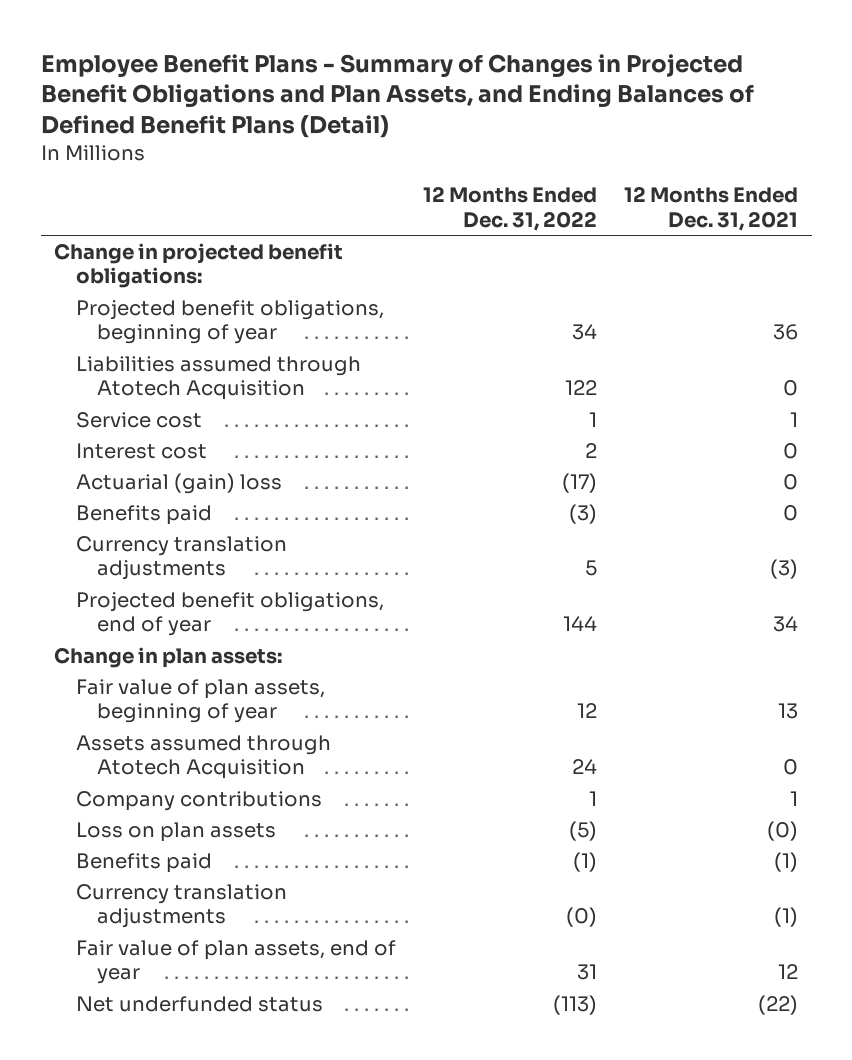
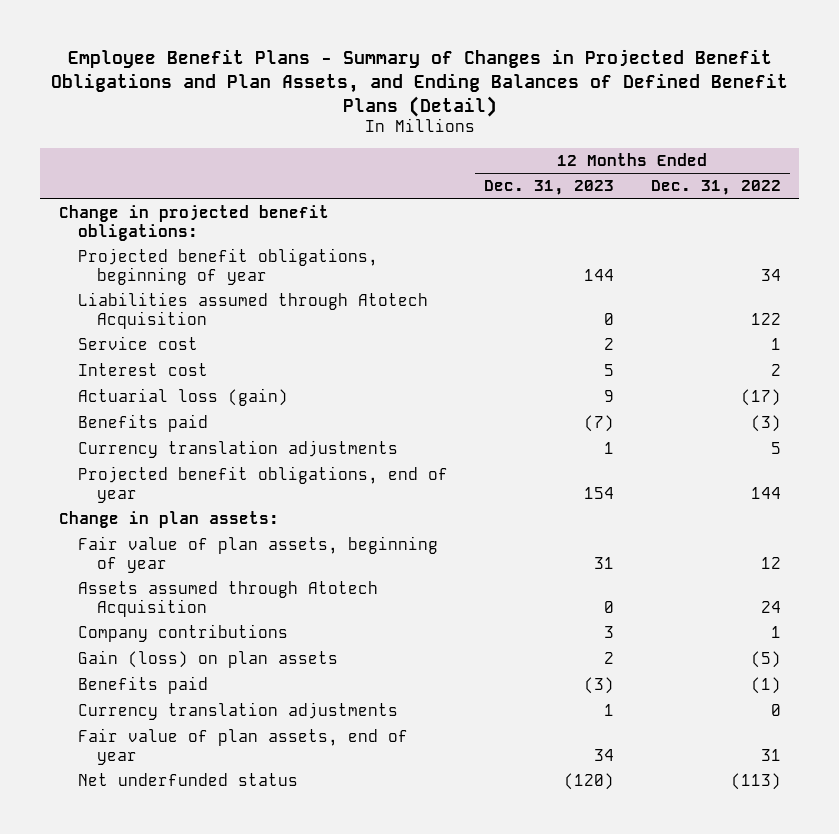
[624,186,799,232] 12 Months Ended Dec. 31, 2021 -> none
none -> [484,180,615,196] Dec. 31, 2023
[75,472,282,494] Actuarial (gain) loss -> [77,388,288,407] Actuarial loss (gain)
[75,821,276,842] Loss on plan assets -> [77,650,338,669] Gain (loss) on plan assets
[565,907,597,928] (0) -> [770,704,781,717] 0

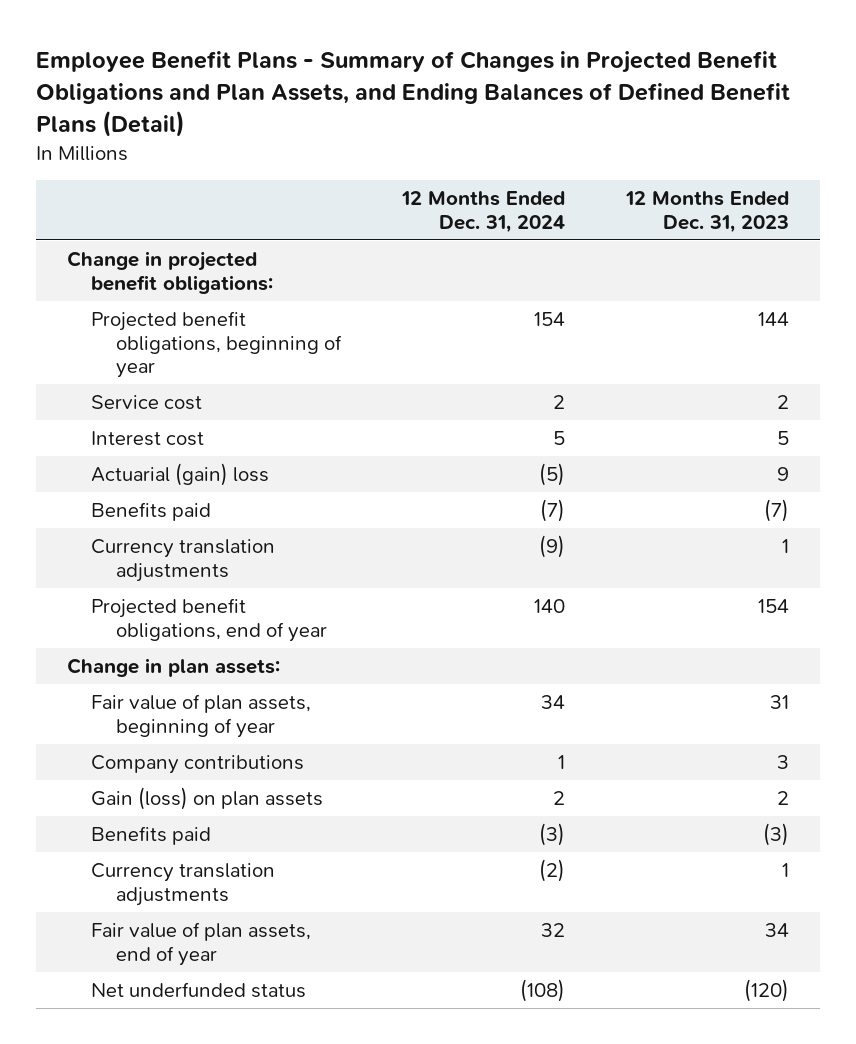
[650,180,781,196] Dec. 31, 2022 -> none
none -> [400,191,565,233] 12 Months Ended Dec. 31, 2024
[77,292,428,329] Liabilities assumed through Atotech Acquisition -> none
[77,388,288,407] Actuarial loss (gain) -> [91,462,270,486] Actuarial (gain) loss
[77,581,378,617] Assets assumed through Atotech Acquisition -> none

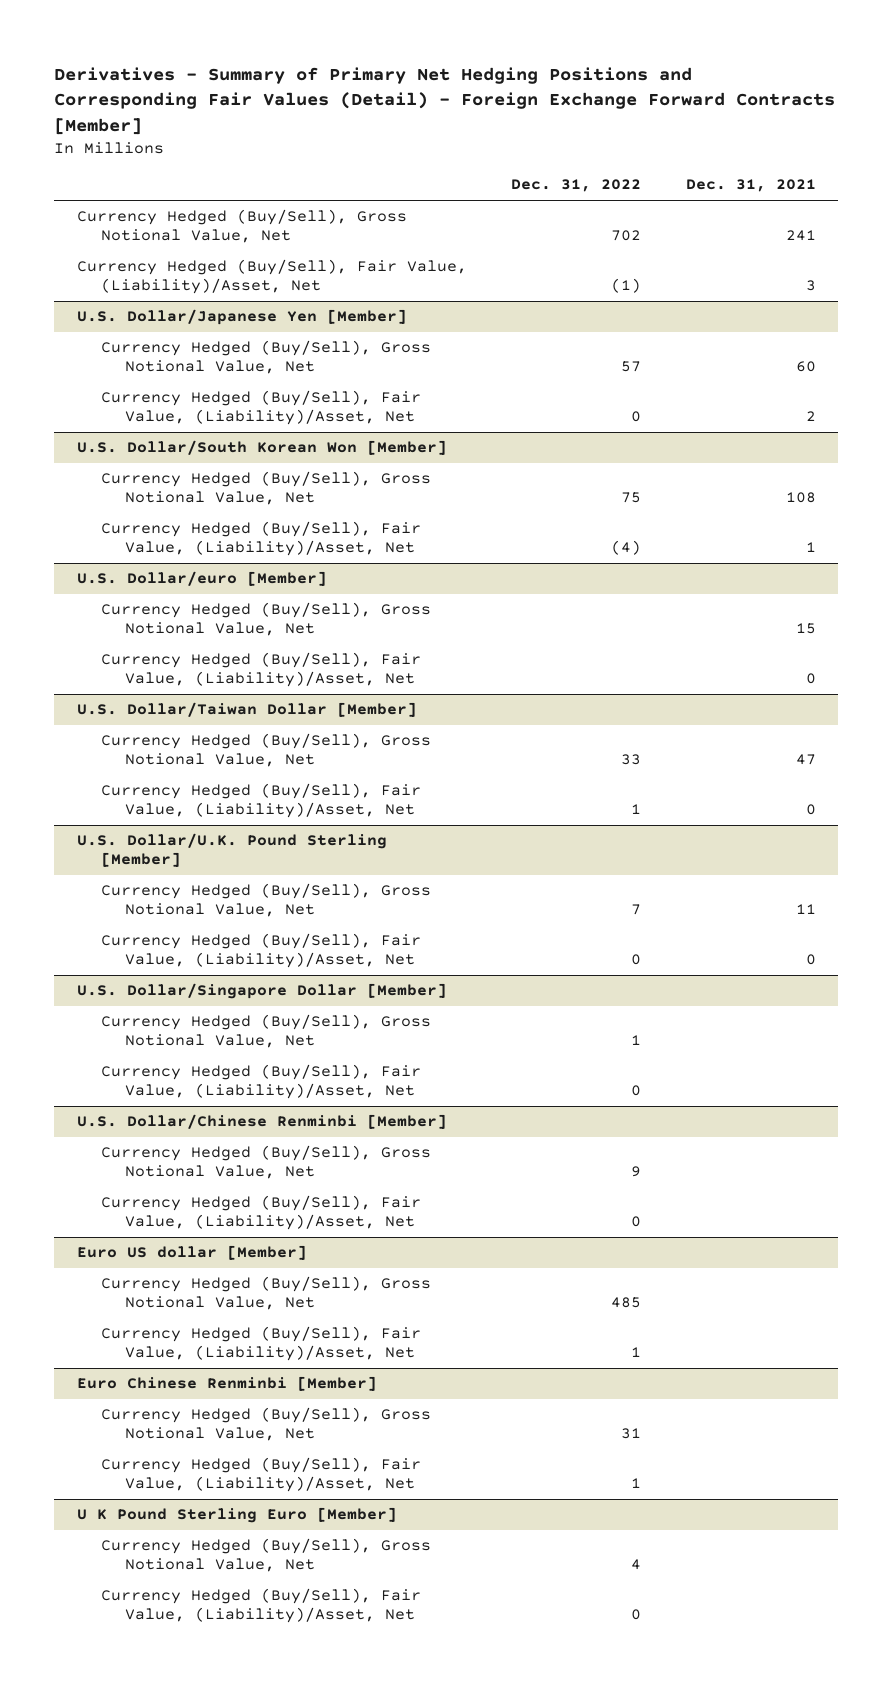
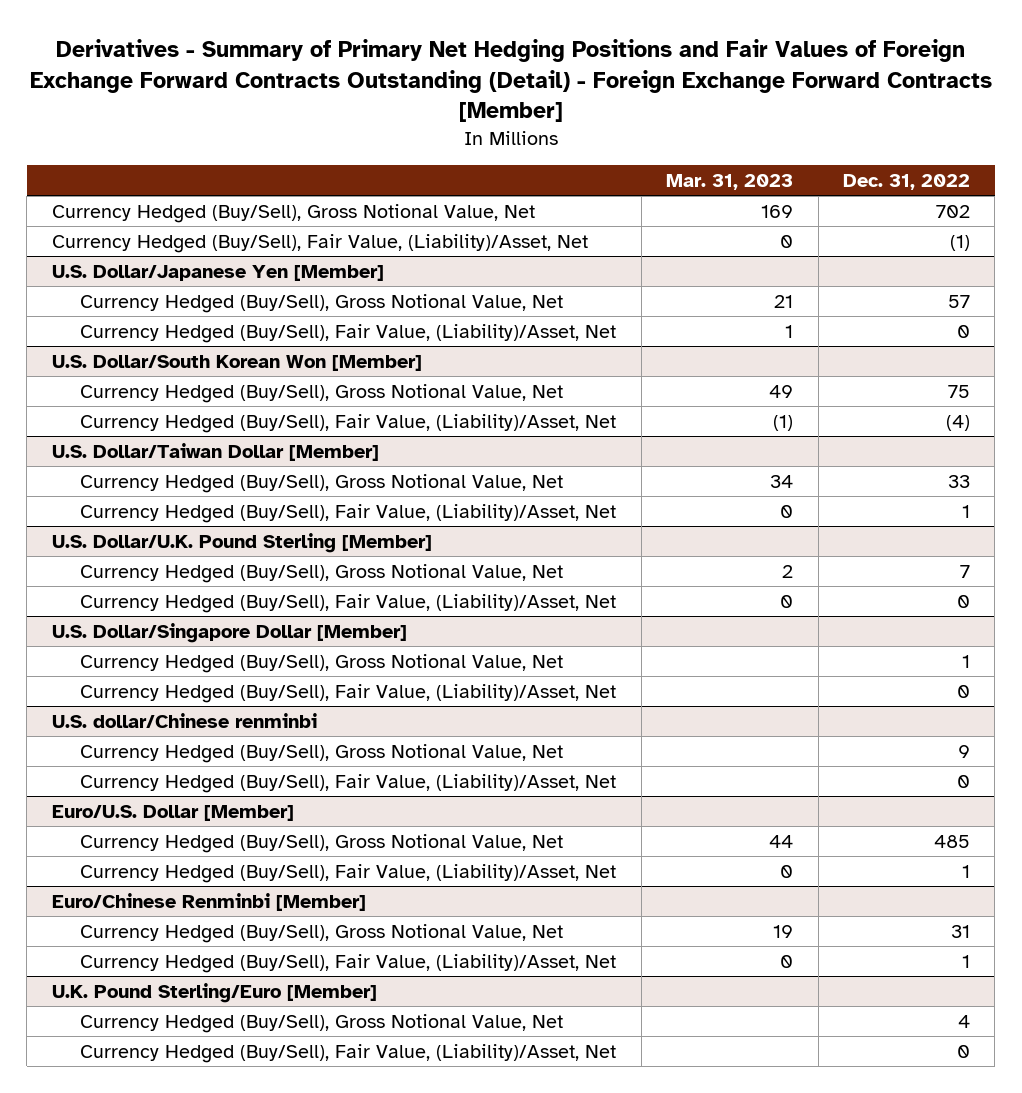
[54,66,836,135] Derivatives - Summary of Primary Net Hedging Positions and Corresponding Fair Values (Detail) - Foreign Exchange Forward Contracts [Member] -> [29,39,992,123] Derivatives - Summary of Primary Net Hedging Positions and Fair Values of Foreign Exchange Forward Contracts Outstanding (Detail) - Foreign Exchange Forward Contracts [Member]
[686,179,817,193] Dec. 31, 2021 -> none
none -> [666,173,794,190] Mar. 31, 2023
[76,571,327,587] U.S. Dollar/euro [Member] -> none
[100,602,431,637] Currency Hedged (Buy/Sell), Gross Notional Value, Net -> none
[100,652,421,688] Currency Hedged (Buy/Sell), Fair Value, (Liability)/Asset, Net -> none
[76,1114,447,1130] U.S. Dollar/Chinese Renminbi [Member] -> [51,712,317,728] U.S. dollar/Chinese renminbi
[76,1245,307,1261] Euro US dollar [Member] -> [51,804,294,821] Euro/U.S. Dollar [Member]
[76,1376,377,1392] Euro Chinese Renminbi [Member] -> [51,892,366,911] Euro/Chinese Renminbi [Member]
[76,1507,397,1524] U K Pound Sterling Euro [Member] -> [51,982,377,1003] U.K. Pound Sterling/Euro [Member]

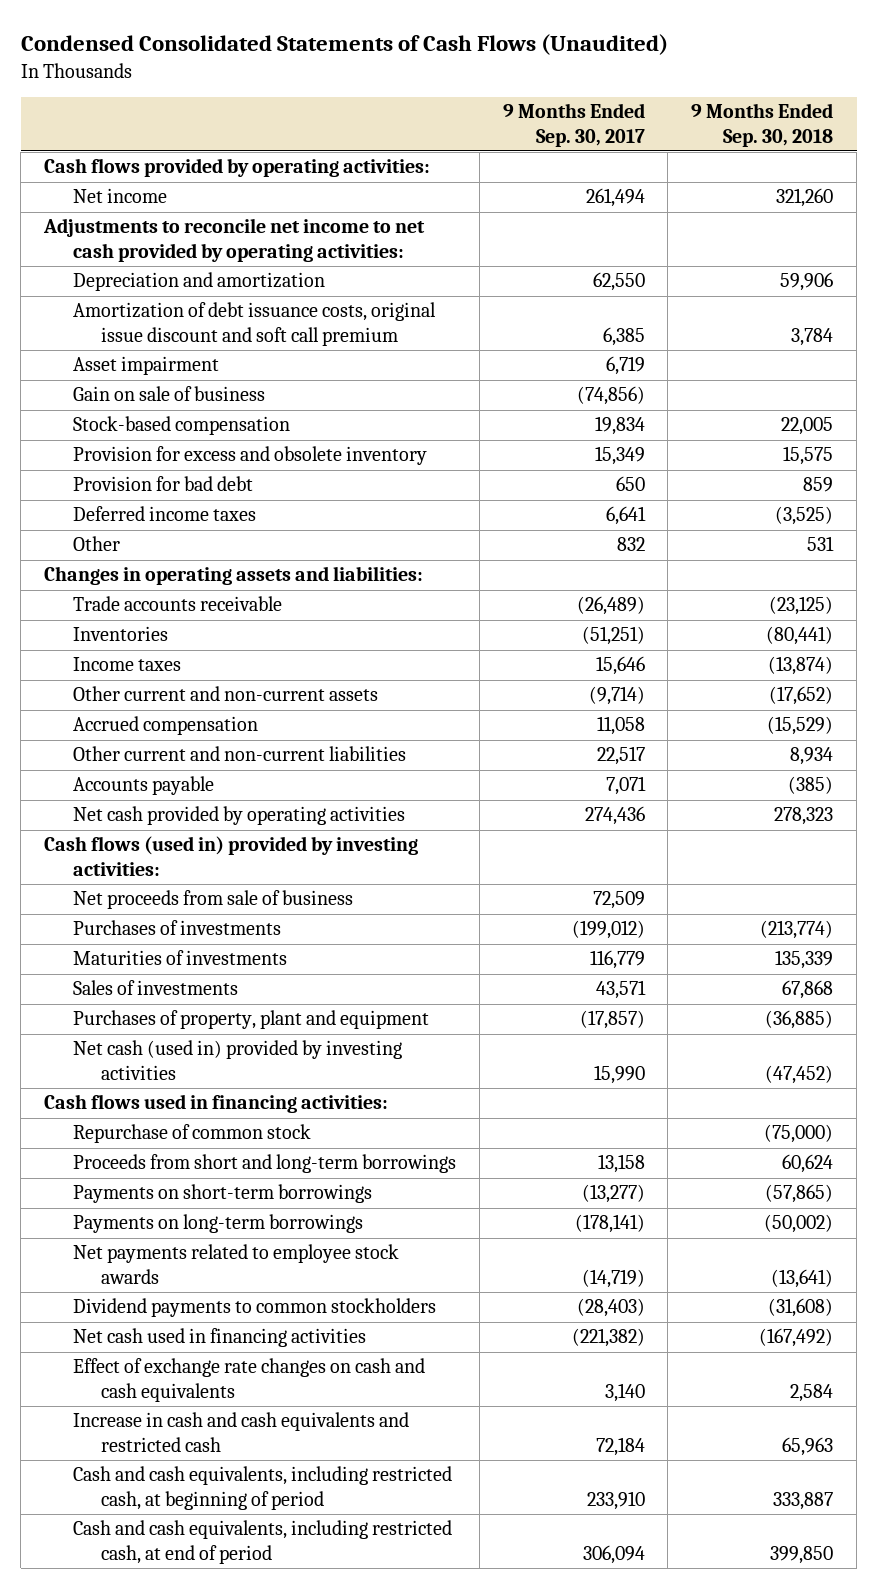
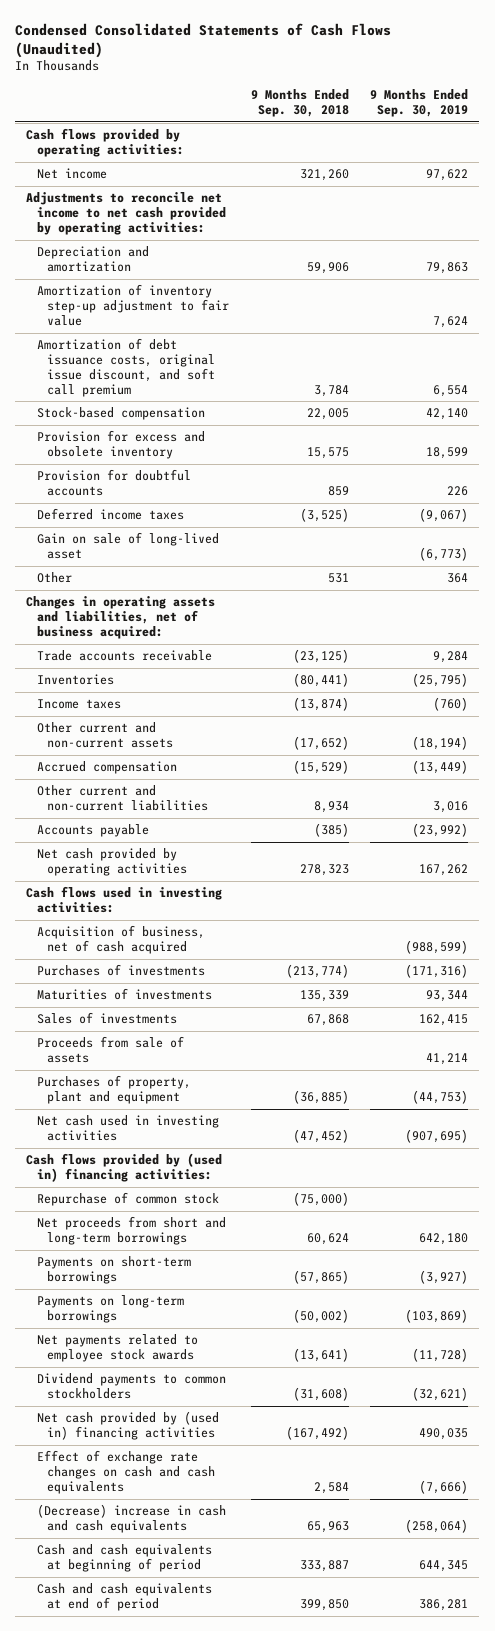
[502,103,645,147] 9 Months Ended Sep. 30, 2017 -> none
none -> [370,89,469,117] 9 Months Ended Sep. 30, 2019
[72,356,219,376] Asset impairment -> none
[72,386,265,402] Gain on sale of business -> none
none -> [36,284,230,326] Amortization of inventory step-up adjustment to fair value
[72,302,436,346] Amortization of debt issuance costs, original issue discount and soft call premium -> [36,338,216,397] Amortization of debt issuance costs, original issue discount, and soft call premium
[72,476,253,492] Provision for bad debt -> [36,469,191,497] Provision for doubtful accounts
none -> [36,532,219,560] Gain on sale of long-lived asset
[44,566,424,586] Changes in operating assets and liabilities: -> [26,596,216,639] Changes in operating assets and liabilities, net of business acquired:
[72,890,353,910] Net proceeds from sale of business -> none
[44,836,419,876] Cash flows (used in) provided by investing activities: -> [26,886,223,914] Cash flows used in investing activities:
none -> [36,925,205,955] Acquisition of business, net of cash acquired
none -> [36,1036,184,1064] Proceeds from sale of assets
[72,1040,402,1080] Net cash (used in) provided by investing activities -> [36,1115,219,1142] Net cash used in investing activities
[44,1094,389,1114] Cash flows used in financing activities: -> [26,1153,223,1183] Cash flows provided by (used in) financing activities:
[72,1154,456,1174] Proceeds from short and long-term borrowings -> [36,1216,226,1246] Net proceeds from short and long-term borrowings
[72,1328,366,1348] Net cash used in financing activities -> [36,1411,219,1441] Net cash provided by (used in) financing activities
[72,1412,409,1452] Increase in cash and cash equivalents and restricted cash -> [36,1504,226,1534] (Decrease) increase in cash and cash equivalents
[72,1466,452,1510] Cash and cash equivalents, including restricted cash, at beginning of period -> [36,1544,212,1573] Cash and cash equivalents at beginning of period
[72,1520,452,1564] Cash and cash equivalents, including restricted cash, at end of period -> [36,1583,212,1612] Cash and cash equivalents at end of period

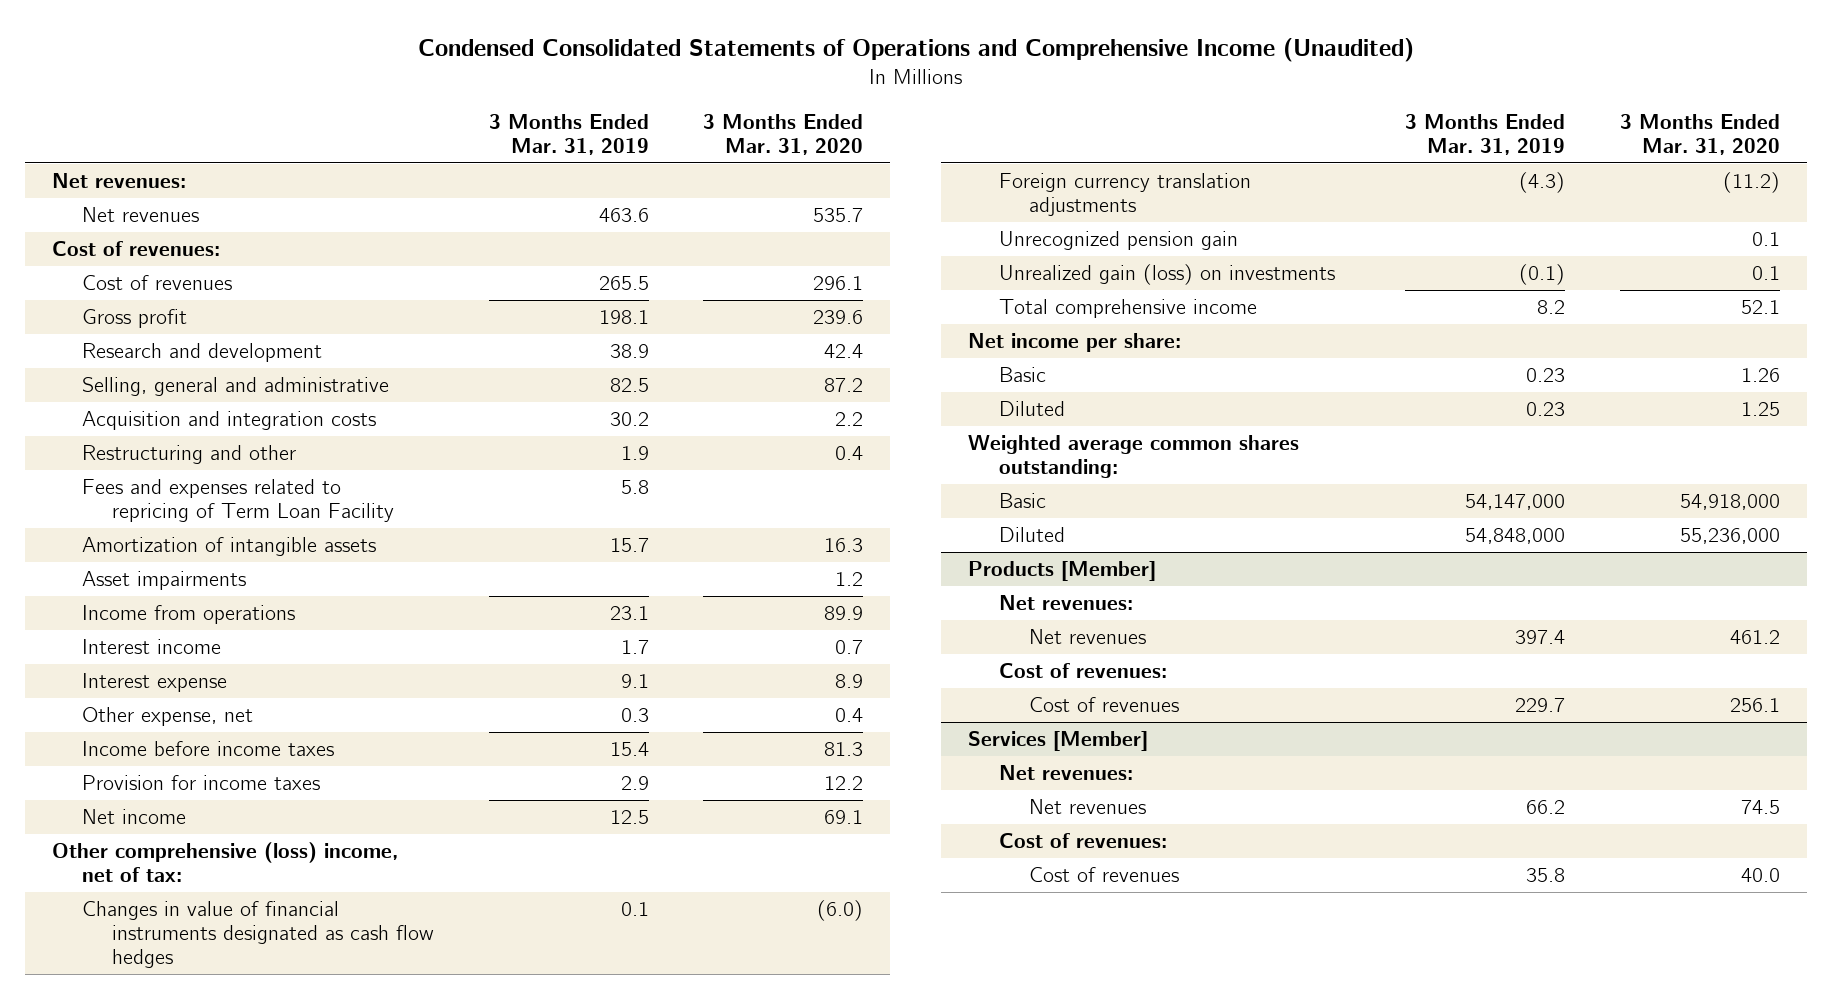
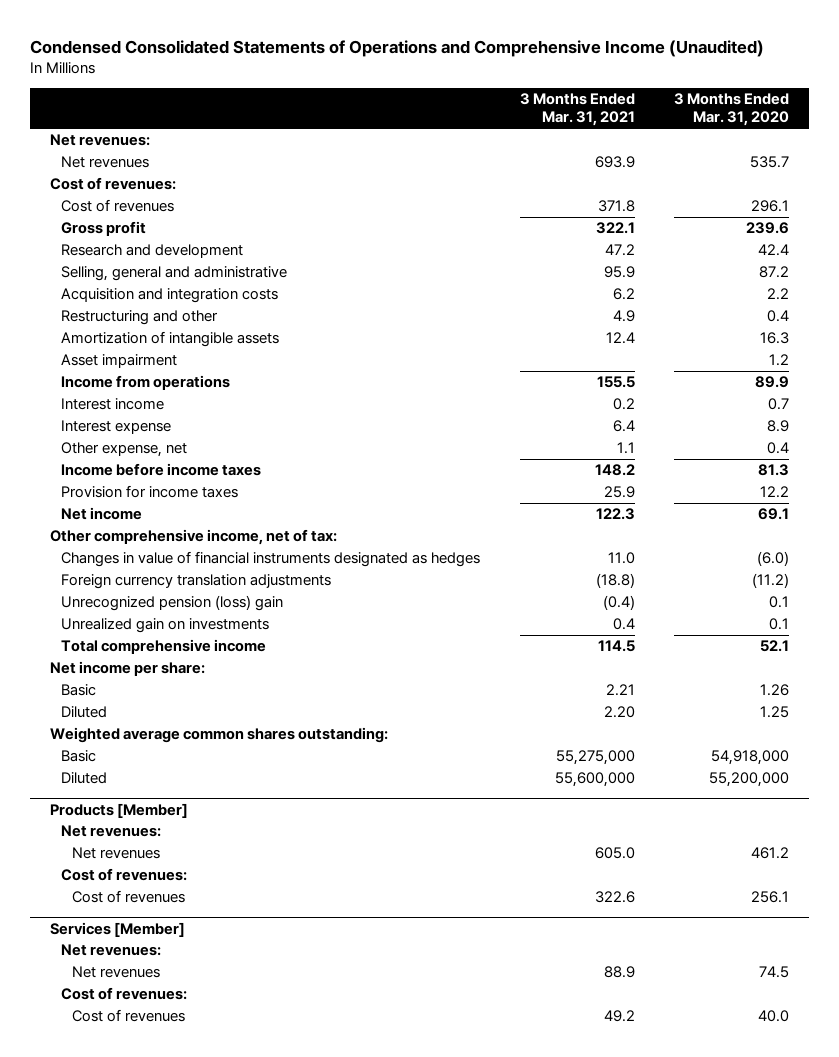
[488,113,649,155] 3 Months Ended Mar. 31, 2019 -> none
none -> [519,93,635,127] 3 Months Ended Mar. 31, 2021
[81,479,395,523] Fees and expenses related to repricing of Term Loan Facility -> none
[81,571,246,591] Asset impairments -> [60,354,177,369] Asset impairment
[51,842,398,883] Other comprehensive (loss) income, net of tax: -> [49,529,337,546] Other comprehensive income, net of tax:
[81,901,435,969] Changes in value of financial instruments designated as cash flow hedges -> [60,551,480,568] Changes in value of financial instruments designated as hedges
[998,231,1238,251] Unrecognized pension gain -> [60,595,283,612] Unrecognized pension (loss) gain
[998,264,1335,286] Unrealized gain (loss) on investments -> [60,618,269,634] Unrealized gain on investments
[1679,528,1780,545] 55,236,000 -> [709,772,790,788] 55,200,000

